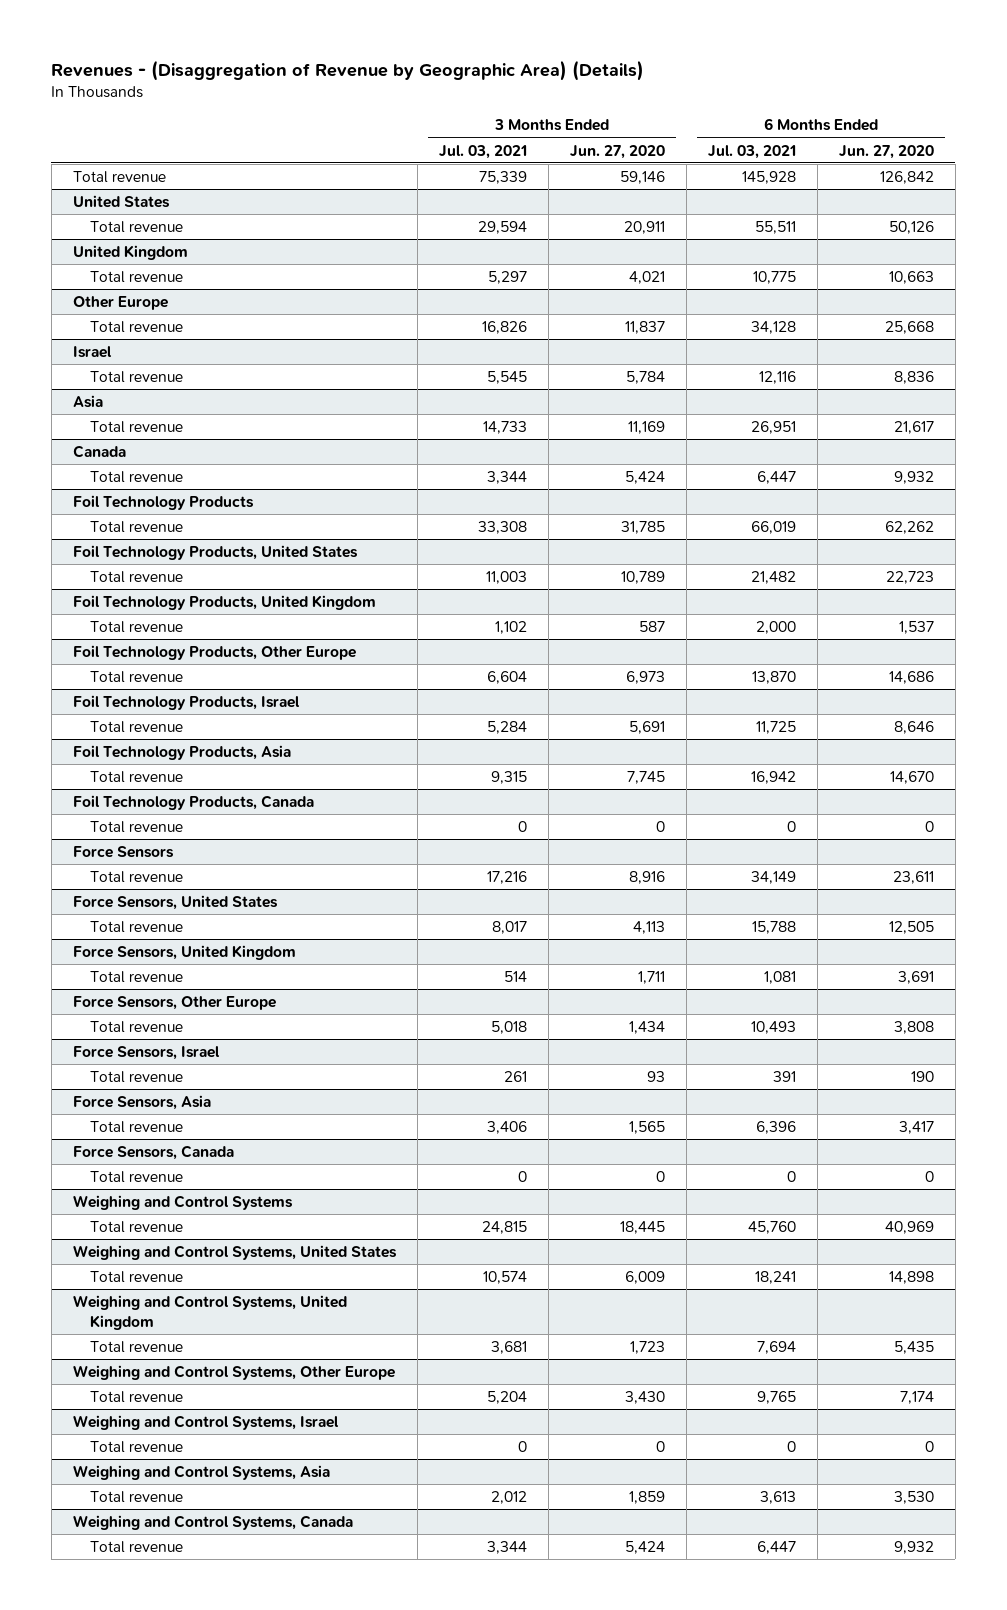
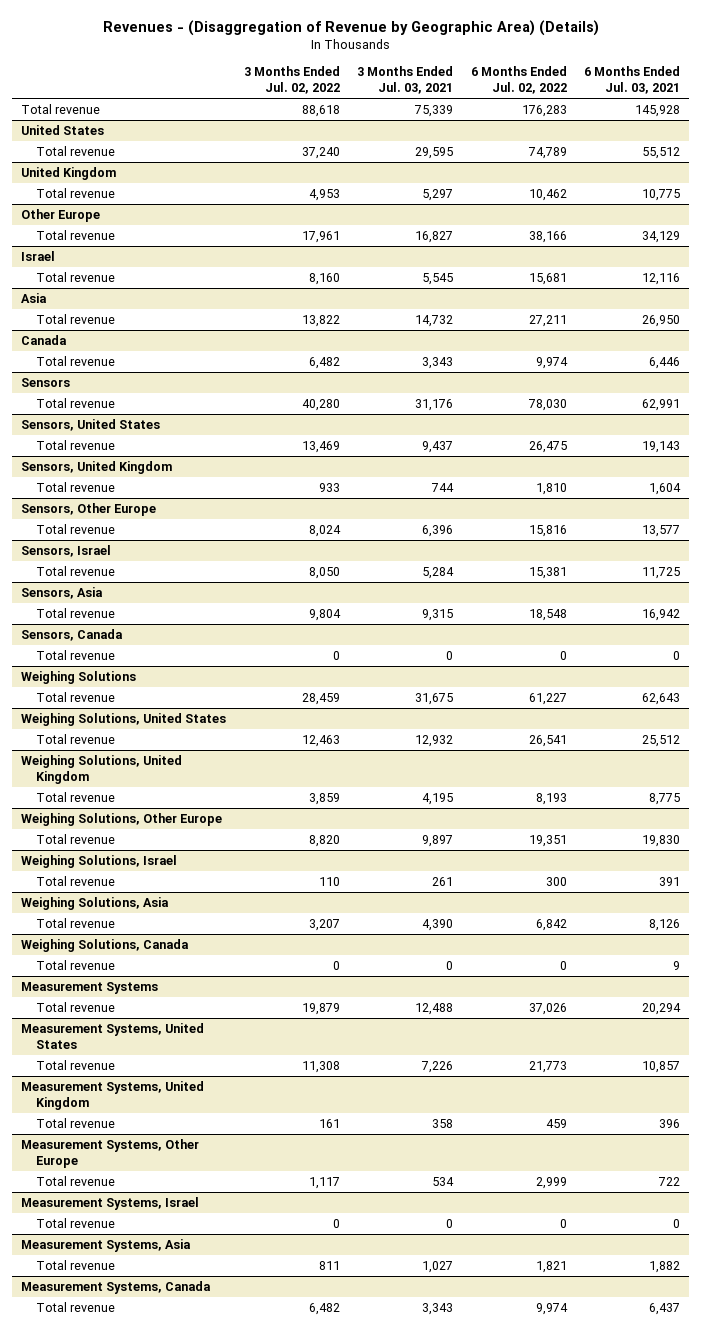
[569,144,665,159] Jun. 27, 2020 -> none
[838,144,934,159] Jun. 27, 2020 -> none
none -> [243,66,340,95] 3 Months Ended Jul. 02, 2022
none -> [470,66,567,95] 6 Months Ended Jul. 02, 2022
[477,220,527,234] 29,594 -> [415,147,454,160] 29,595
[754,220,796,234] 55,511 -> [642,147,681,160] 55,512
[481,320,527,334] 16,826 -> [415,231,454,244] 16,827
[750,320,796,334] 34,128 -> [642,231,681,244] 34,129
[482,420,527,434] 14,733 -> [415,315,454,328] 14,732
[750,420,796,434] 26,951 -> [642,315,681,328] 26,950
[72,494,254,510] Foil Technology Products -> none
[72,544,358,560] Foil Technology Products, United States -> none
[72,594,376,610] Foil Technology Products, United Kingdom -> none
[72,644,356,660] Foil Technology Products, Other Europe -> none
[72,694,300,710] Foil Technology Products, Israel -> none
[486,470,527,484] 3,344 -> [422,357,454,370] 3,343
[756,470,796,484] 6,447 -> [649,357,681,370] 6,446
none -> [20,378,70,388] Sensors
[477,520,527,534] 33,308 -> [415,399,454,412] 31,176
[750,520,796,534] 66,019 -> [642,399,681,412] 62,991
none -> [20,419,160,432] Sensors, United States
[485,570,527,584] 11,003 -> [422,441,454,454] 9,437
[750,570,796,584] 21,482 -> [642,441,681,454] 19,143
none -> [20,461,172,475] Sensors, United Kingdom
[494,620,527,634] 1,102 -> [431,483,455,493] 744
[755,620,796,634] 2,000 -> [649,483,682,496] 1,604
none -> [20,503,156,517] Sensors, Other Europe
[486,670,527,684] 6,604 -> [422,525,454,538] 6,396
[751,670,796,684] 13,870 -> [642,525,681,538] 13,577
none -> [20,545,111,558] Sensors, Israel
[72,744,291,760] Foil Technology Products, Asia -> none
none -> [20,587,103,600] Sensors, Asia
[72,794,314,810] Foil Technology Products, Canada -> none
none -> [20,629,123,642] Sensors, Canada
[72,845,174,858] Force Sensors -> none
[72,894,278,910] Force Sensors, United States -> none
[72,944,296,960] Force Sensors, United Kingdom -> none
[72,995,276,1010] Force Sensors, Other Europe -> none
[72,1045,220,1060] Force Sensors, Israel -> none
none -> [20,671,136,685] Weighing Solutions
[486,870,527,884] 17,216 -> [415,693,454,706] 31,675
[750,870,796,884] 34,149 -> [642,693,681,706] 62,643
none -> [20,713,226,727] Weighing Solutions, United States
[491,920,527,934] 8,017 -> [415,735,454,748] 12,932
[751,920,796,934] 15,788 -> [642,735,681,748] 25,512
none -> [20,755,182,784] Weighing Solutions, United Kingdom
[503,970,527,982] 514 -> [422,793,454,806] 4,195
[763,970,796,984] 1,081 -> [649,793,681,806] 8,775
none -> [20,813,222,827] Weighing Solutions, Other Europe
[490,1020,527,1034] 5,018 -> [422,835,454,848] 9,897
[750,1020,796,1034] 10,493 -> [642,835,681,848] 19,830
none -> [20,855,177,869] Weighing Solutions, Israel
[72,1094,211,1110] Force Sensors, Asia -> none
[72,1144,234,1160] Force Sensors, Canada -> none
[72,1194,293,1210] Weighing and Control Systems -> none
[72,1244,397,1260] Weighing and Control Systems, United States -> none
[72,1294,347,1330] Weighing and Control Systems, United Kingdom -> none
[72,1364,395,1380] Weighing and Control Systems, Other Europe -> none
[72,1414,339,1430] Weighing and Control Systems, Israel -> none
none -> [20,897,169,911] Weighing Solutions, Asia
[486,1120,527,1134] 3,406 -> [422,919,454,932] 4,390
[755,1120,796,1134] 6,396 -> [649,919,681,932] 8,126
none -> [20,939,189,953] Weighing Solutions, Canada
[786,1170,796,1182] 0 -> [673,961,681,971] 9
none -> [20,982,158,995] Measurement Systems
[481,1220,527,1234] 24,815 -> [415,1003,454,1016] 12,488
[747,1220,796,1234] 45,760 -> [642,1003,682,1016] 20,294
none -> [20,1023,204,1049] Measurement Systems, United States
[482,1270,527,1284] 10,574 -> [421,1061,454,1074] 7,226
[754,1270,796,1284] 18,241 -> [642,1061,681,1074] 10,857
none -> [20,1081,204,1110] Measurement Systems, United Kingdom
[490,1340,527,1354] 3,681 -> [432,1119,454,1129] 358
[756,1340,796,1354] 7,694 -> [659,1119,681,1129] 396
none -> [20,1139,199,1168] Measurement Systems, Other Europe
[486,1390,527,1404] 5,204 -> [432,1177,455,1187] 534
[756,1390,796,1404] 9,765 -> [658,1177,681,1187] 722
none -> [20,1197,199,1211] Measurement Systems, Israel
[72,1464,330,1480] Weighing and Control Systems, Asia -> none
[72,1514,353,1530] Weighing and Control Systems, Canada -> none
none -> [20,1239,191,1253] Measurement Systems, Asia
[490,1490,527,1504] 2,012 -> [422,1261,454,1274] 1,027
[759,1490,796,1504] 3,613 -> [649,1261,681,1274] 1,882
none -> [20,1281,211,1295] Measurement Systems, Canada
[486,1540,527,1554] 3,344 -> [422,1303,454,1316] 3,343
[756,1540,796,1554] 6,447 -> [649,1303,681,1316] 6,437

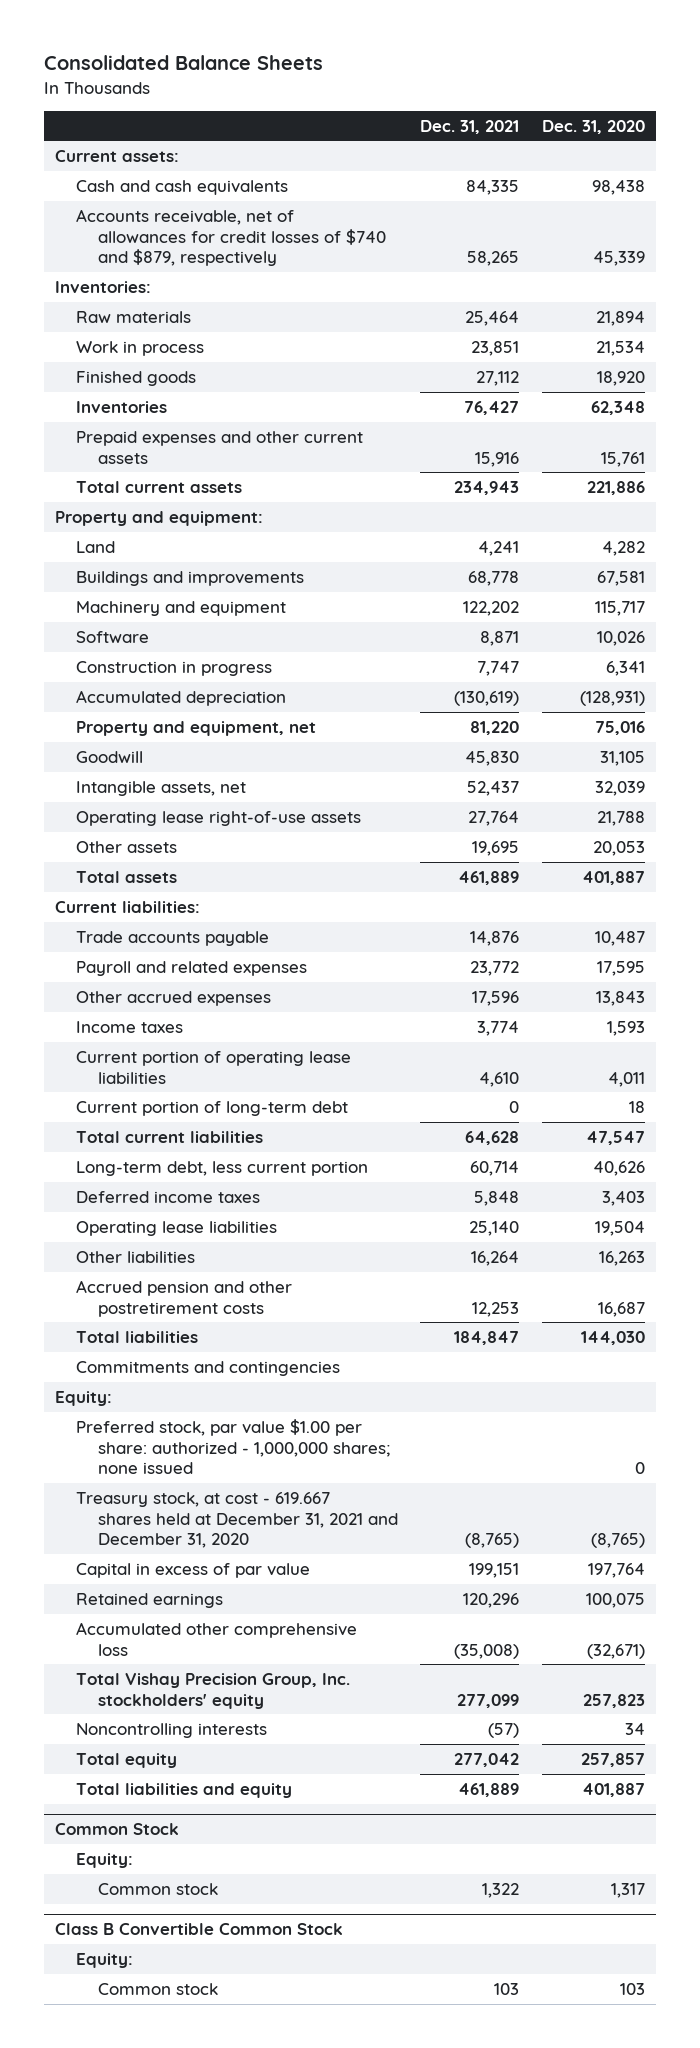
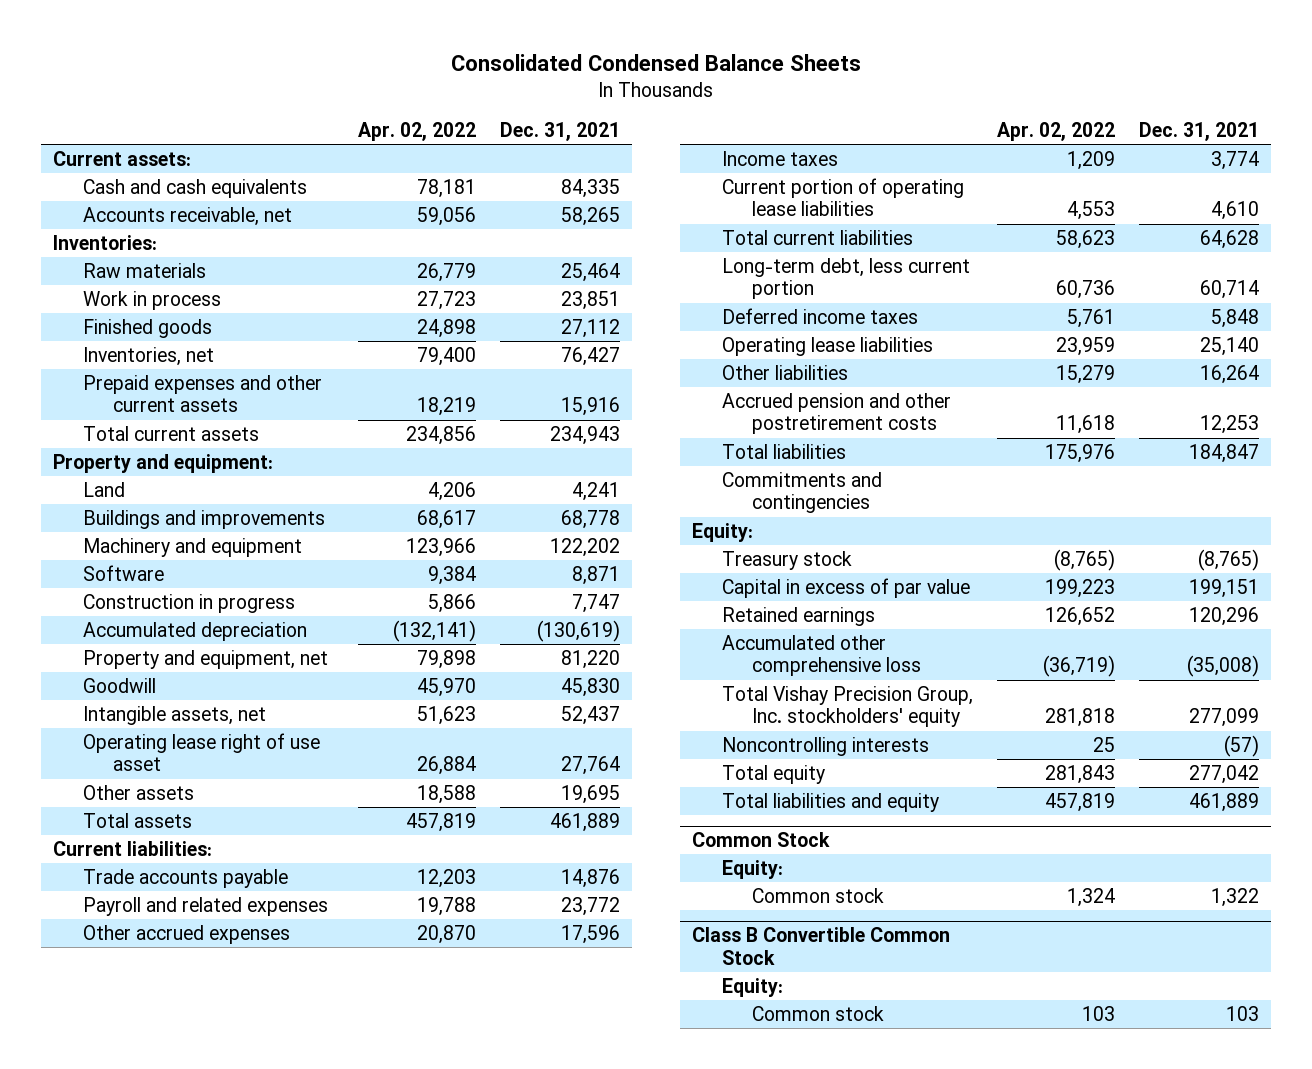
[43,55,323,71] Consolidated Balance Sheets -> [450,53,861,71] Consolidated Condensed Balance Sheets
[541,119,645,134] Dec. 31, 2020 -> none
none -> [357,122,476,142] Apr. 02, 2022
[76,208,386,267] Accounts receivable, net of allowances for credit losses of $740 and $879, respectively -> [82,207,292,227] Accounts receivable, net
[76,400,168,413] Inventories -> [82,347,214,367] Inventories, net
[76,810,362,826] Operating lease right-of-use assets -> [82,733,320,772] Operating lease right of use asset
[76,1100,349,1116] Current portion of long-term debt -> none
[76,1418,390,1475] Preferred stock, par value $1.00 per share: authorized - 1,000,000 shares; none issued -> none
[76,1491,398,1549] Treasury stock, at cost - 619.667 shares held at December 31, 2021 and December 31, 2020 -> [722,551,853,571] Treasury stock

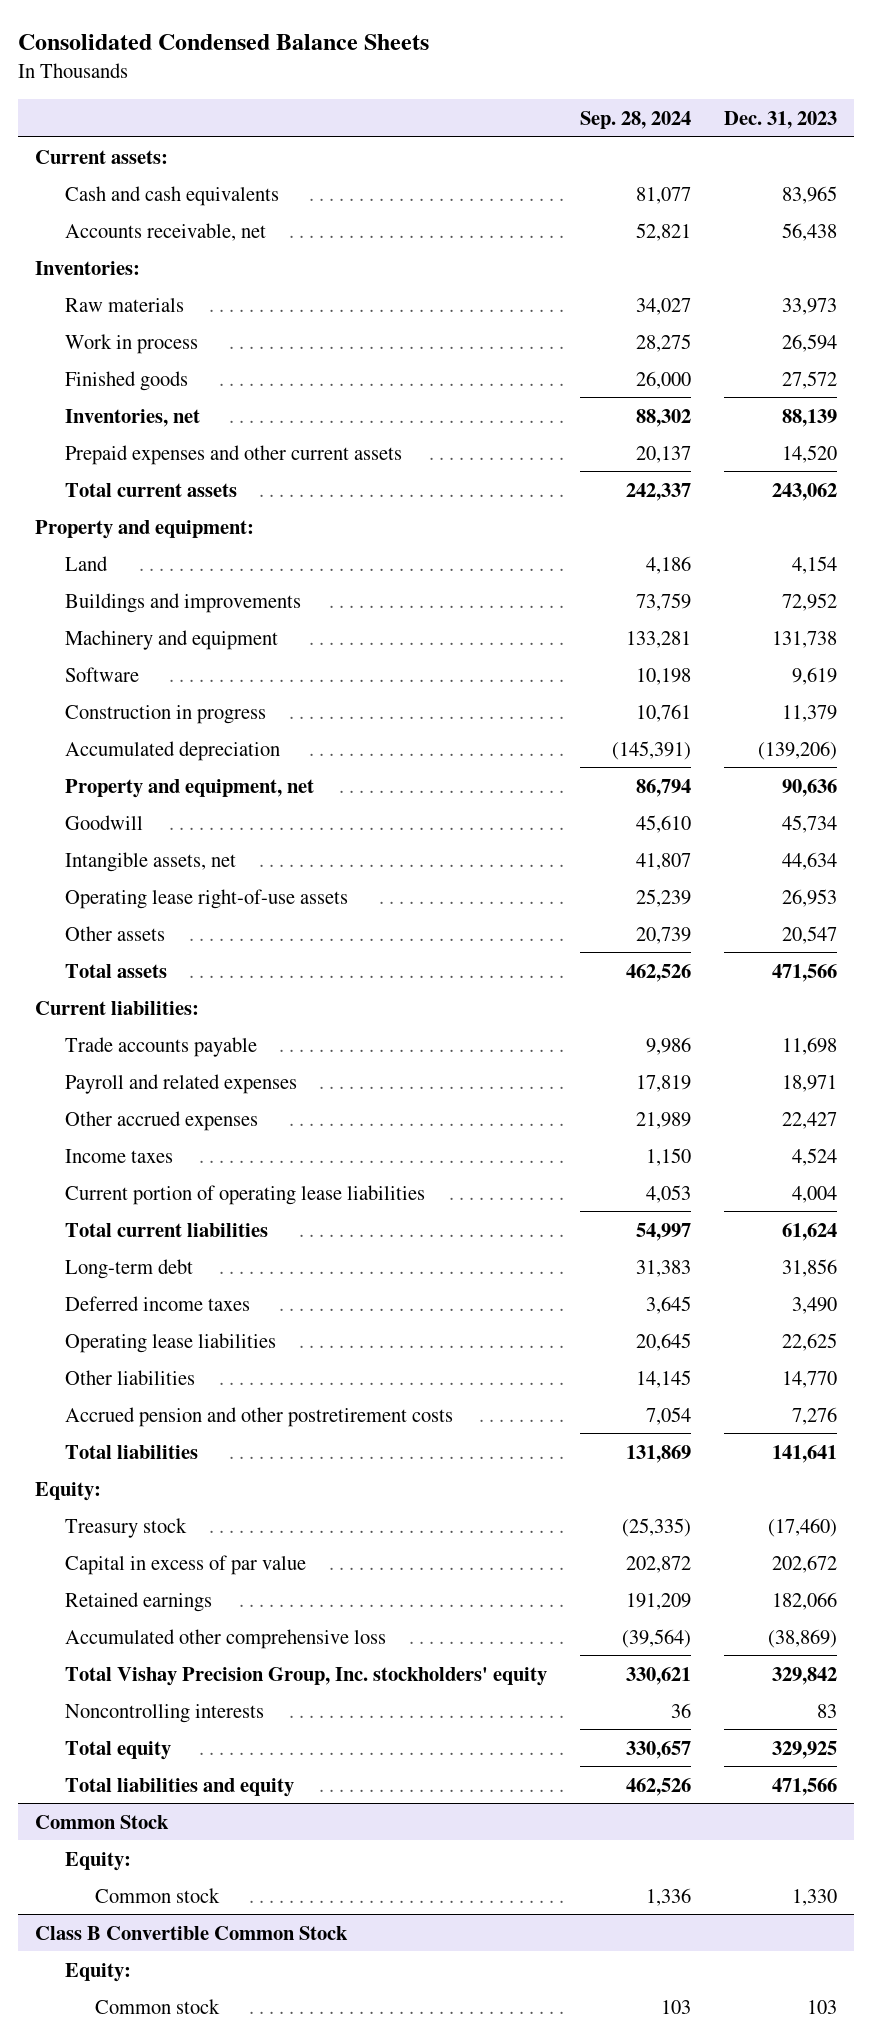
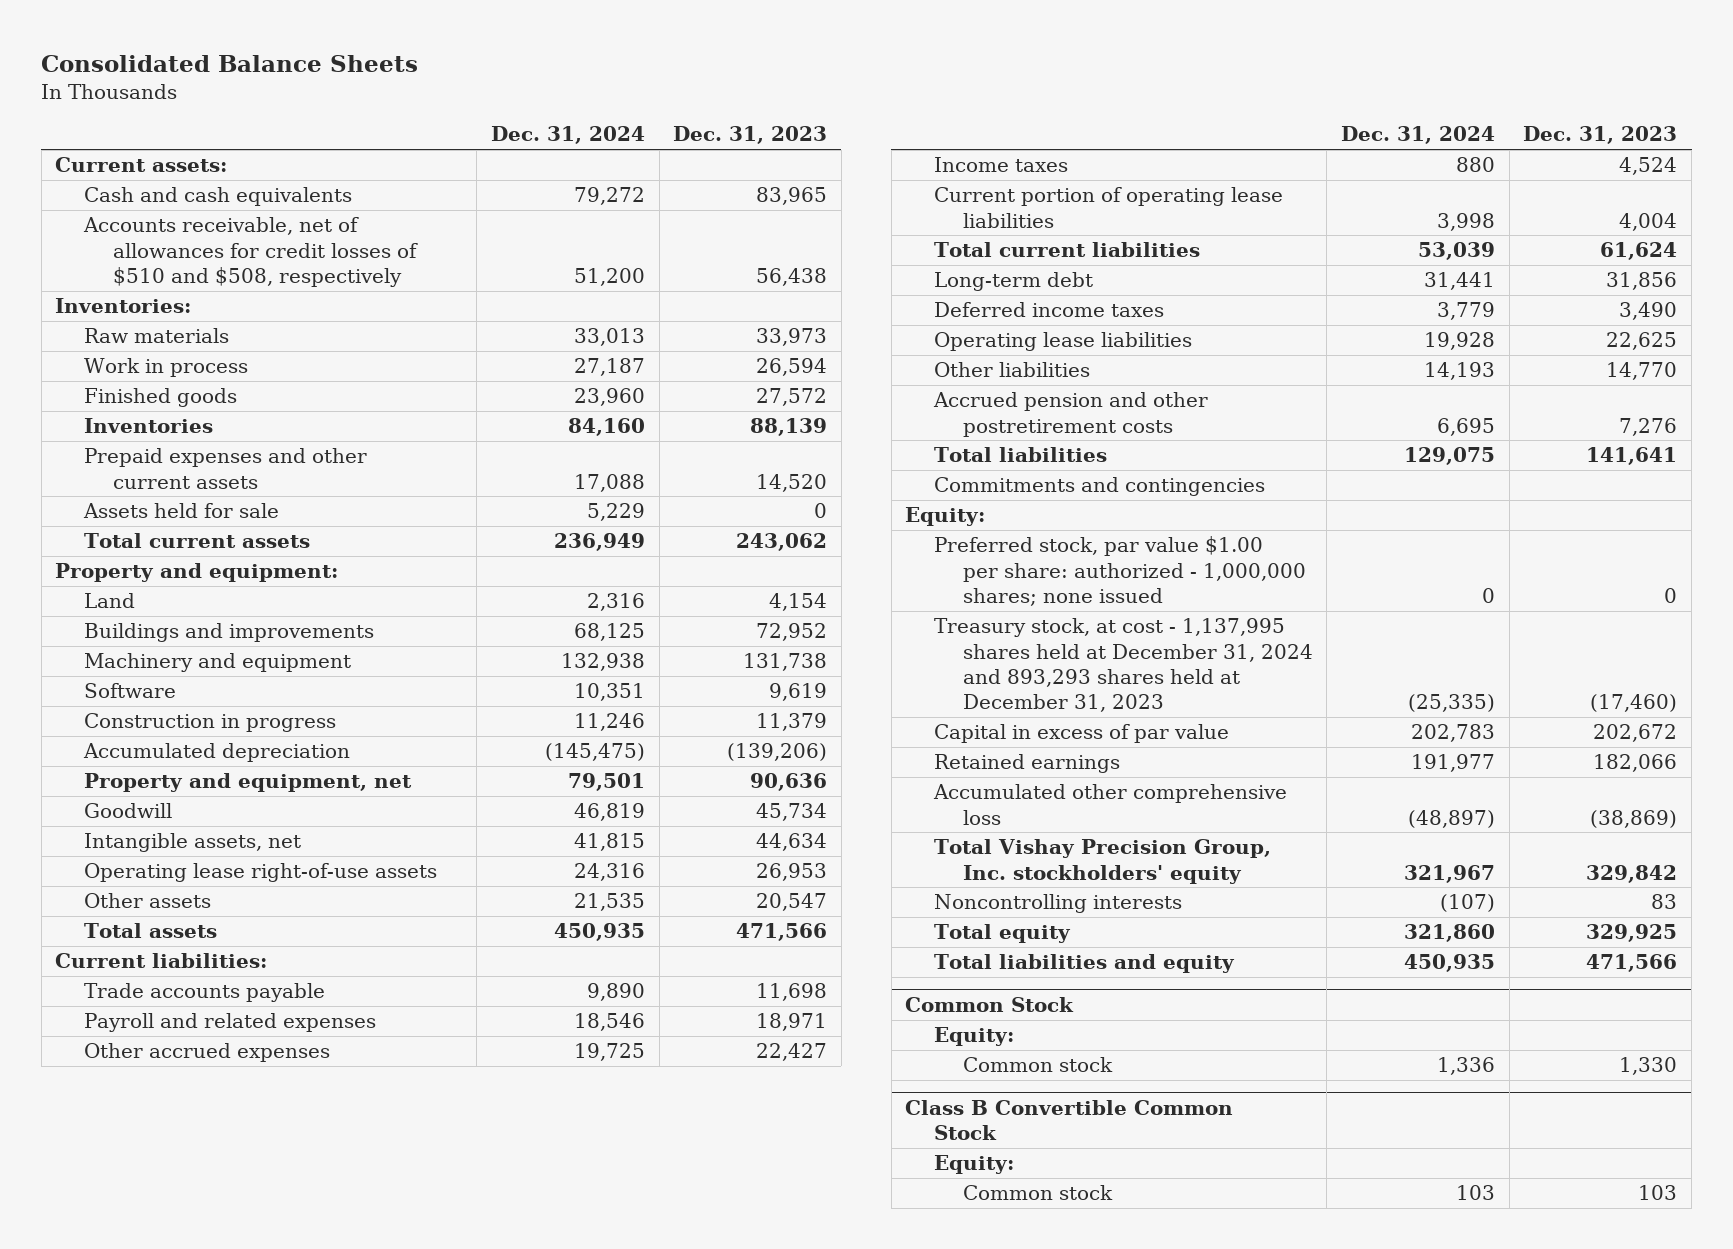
[18,34,430,51] Consolidated Condensed Balance Sheets -> [41,55,419,73] Consolidated Balance Sheets
[580,110,692,129] Sep. 28, 2024 -> none
none -> [490,126,645,145] Dec. 31, 2024
[65,222,267,241] Accounts receivable, net -> [82,217,418,287] Accounts receivable, net of allowances for credit losses of $510 and $508, respectively
[65,408,201,427] Inventories, net -> [83,418,213,434] Inventories
none -> [82,503,279,519] Assets held for sale
none -> [934,477,1266,497] Commitments and contingencies
none -> [934,536,1306,606] Preferred stock, par value $1.00 per share: authorized - 1,000,000 shares; none issued
[65,1517,188,1538] Treasury stock -> [934,618,1313,713] Treasury stock, at cost - 1,137,995 shares held at December 31, 2024 and 893,293 shares held at December 31, 2023

